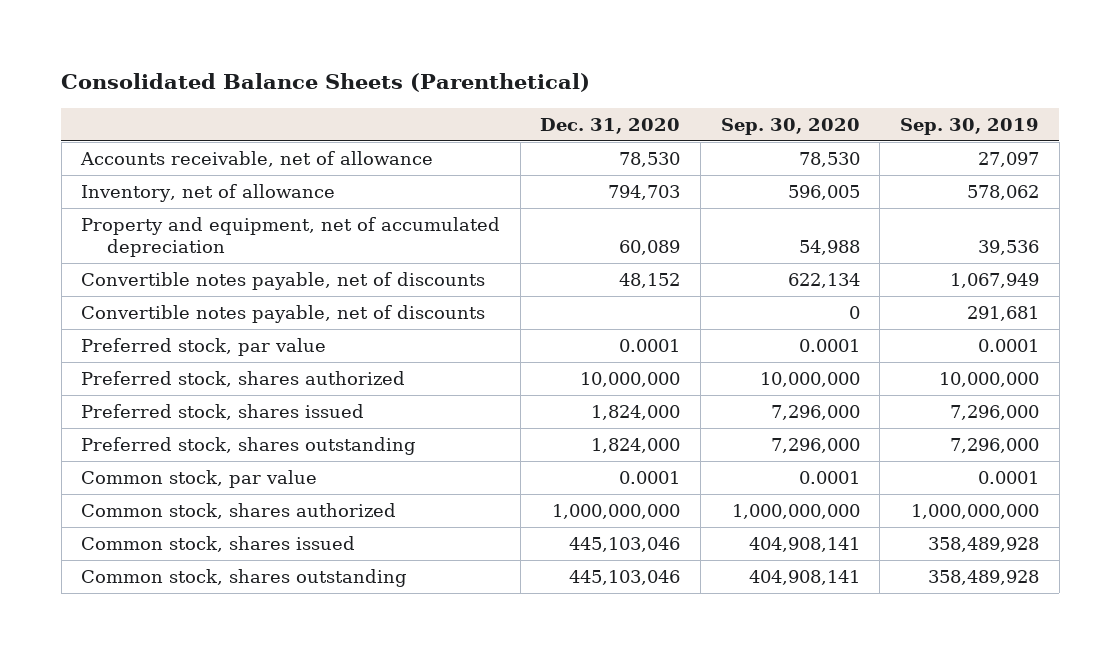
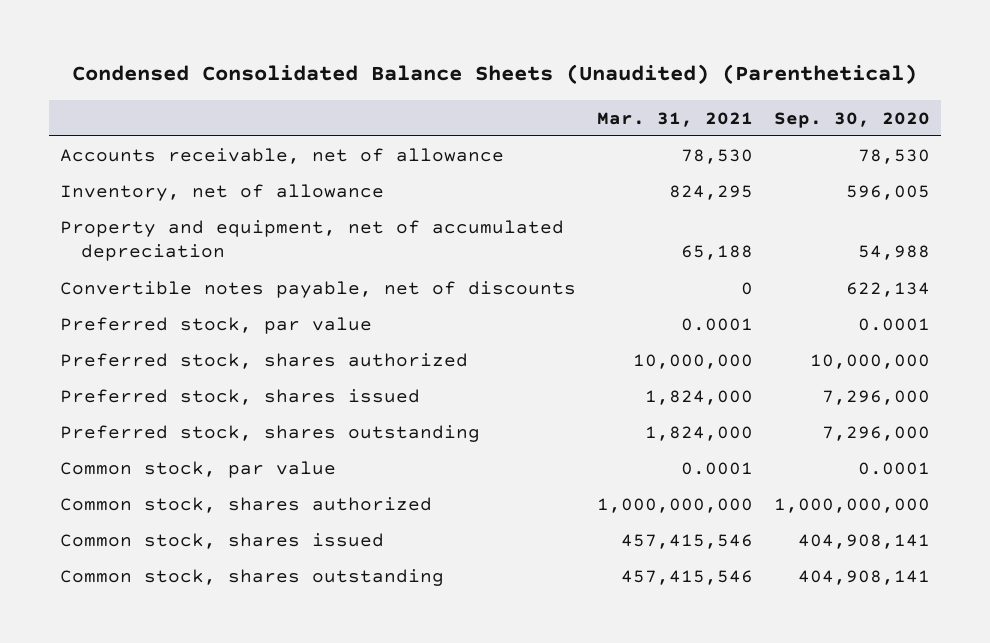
[61,73,591,93] Consolidated Balance Sheets (Parenthetical) -> [72,63,918,84] Condensed Consolidated Balance Sheets (Unaudited) (Parenthetical)
[540,117,681,134] Dec. 31, 2020 -> none
[900,117,1040,135] Sep. 30, 2019 -> none
none -> [597,111,754,127] Mar. 31, 2021
[81,305,486,324] Convertible notes payable, net of discounts -> none

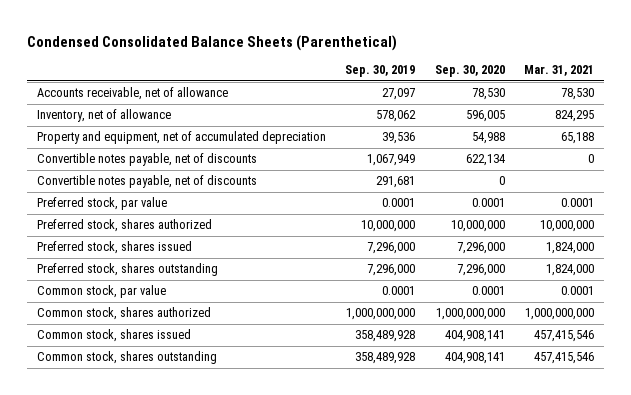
[72,63,918,84] Condensed Consolidated Balance Sheets (Unaudited) (Parenthetical) -> [27,34,398,51] Condensed Consolidated Balance Sheets (Parenthetical)
none -> [345,65,416,78] Sep. 30, 2019
none -> [36,175,257,189] Convertible notes payable, net of discounts

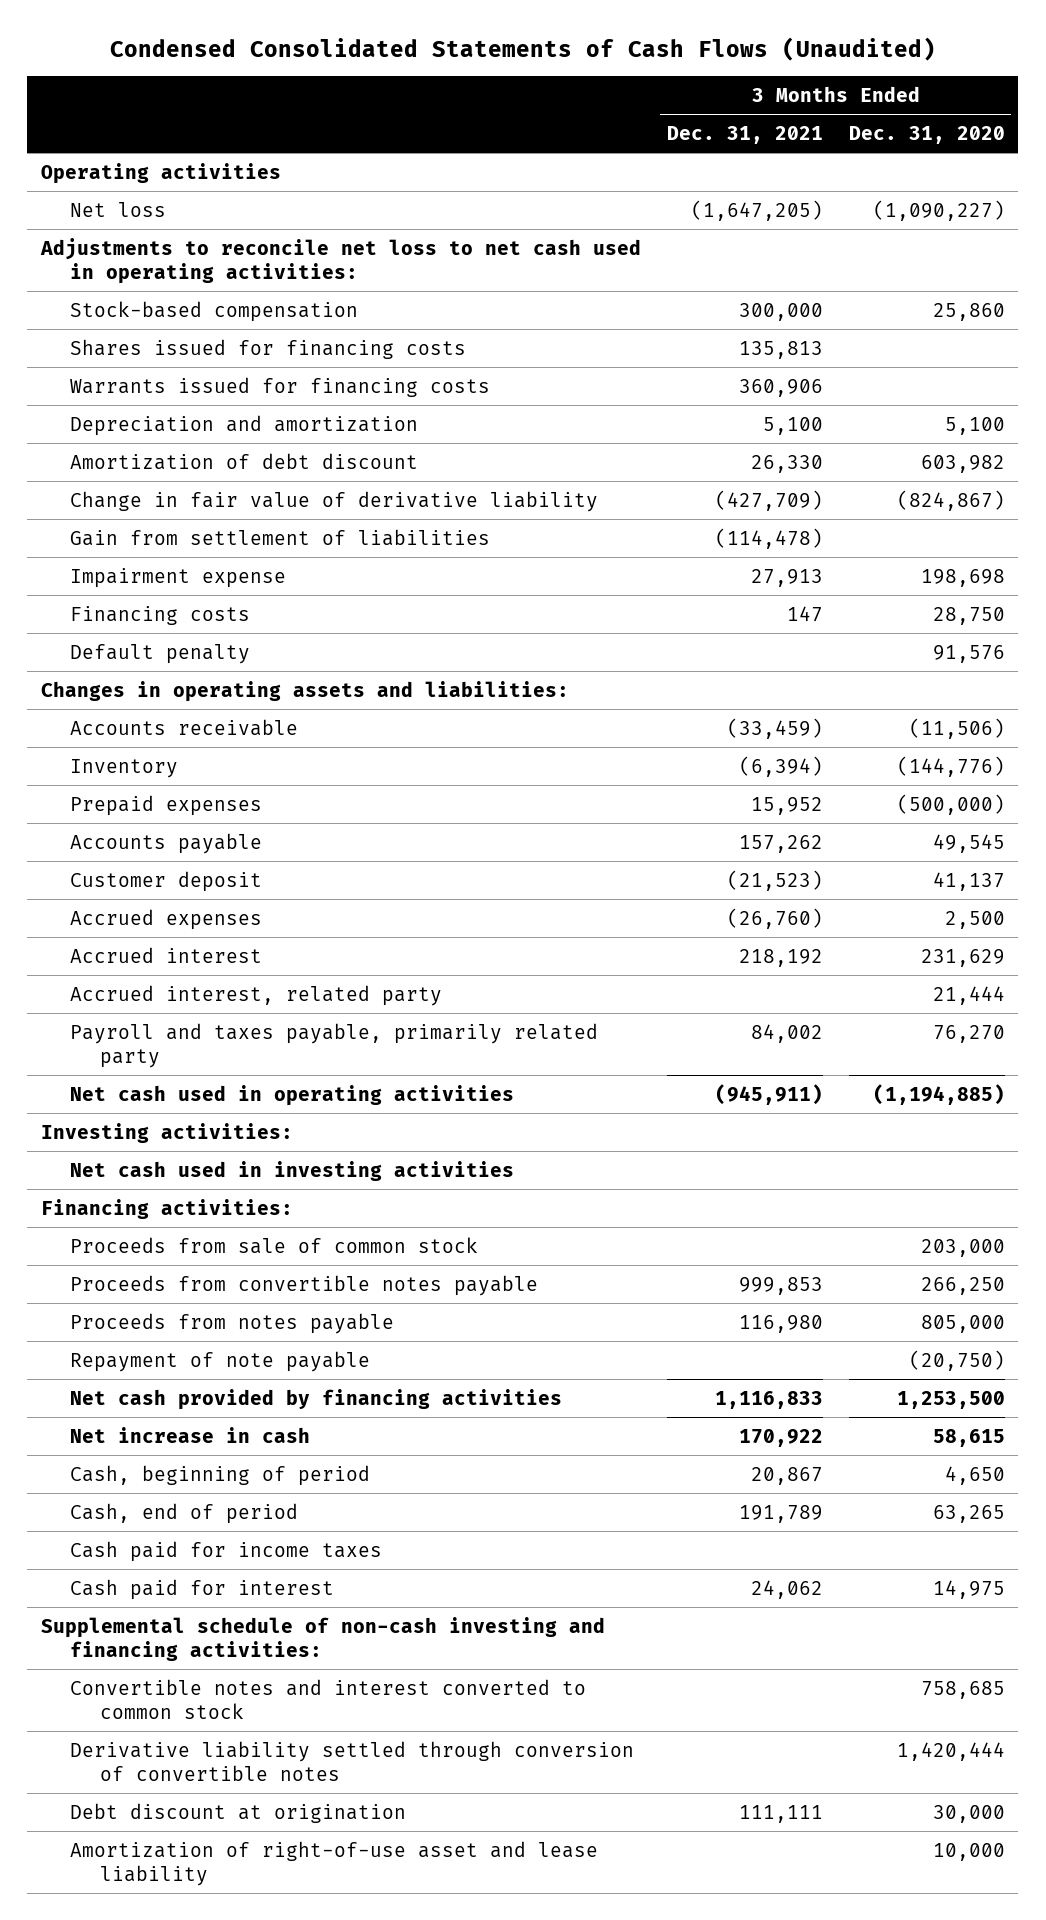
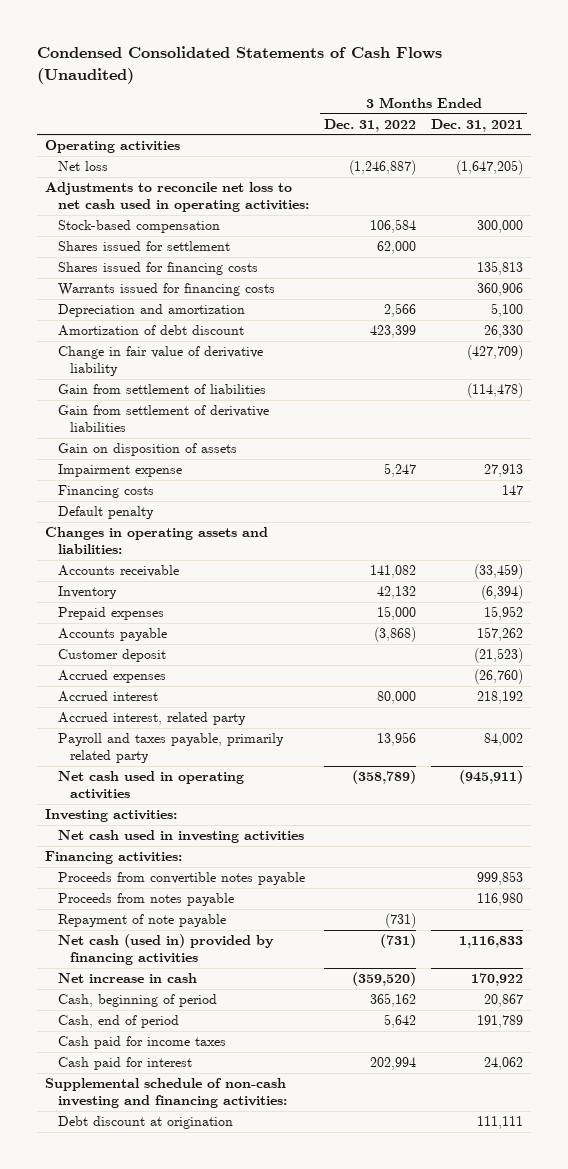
[848,125,1005,144] Dec. 31, 2020 -> none
none -> [323,118,416,132] Dec. 31, 2022
none -> [57,240,230,251] Shares issued for settlement
none -> [57,404,269,433] Gain from settlement of derivative liabilities
none -> [57,442,237,456] Gain on disposition of assets
[70,1236,479,1254] Proceeds from sale of common stock -> none
[70,1388,563,1410] Net cash provided by financing activities -> [57,933,274,966] Net cash (used in) provided by financing activities
[70,1678,587,1719] Convertible notes and interest converted to common stock -> none
[70,1740,635,1781] Derivative liability settled through conversion of convertible notes -> none
[70,1840,599,1886] Amortization of right-of-use asset and lease liability -> none

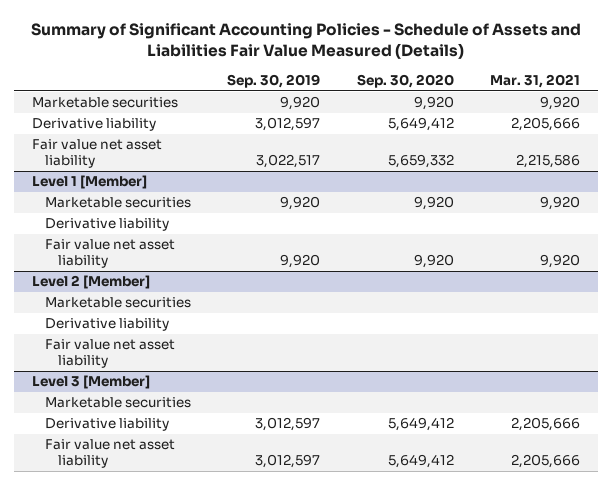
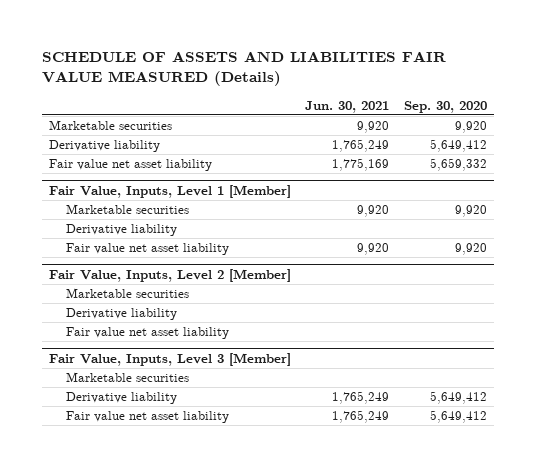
[31,23,582,60] Summary of Significant Accounting Policies - Schedule of Assets and Liabilities Fair Value Measured (Details) -> [41,51,446,87] SCHEDULE OF ASSETS AND LIABILITIES FAIR VALUE MEASURED (Details)
[227,74,321,89] Sep. 30, 2019 -> none
[489,74,580,89] Mar. 31, 2021 -> none
none -> [305,100,390,113] Jun. 30, 2021
[32,175,148,190] Level 1 [Member] -> [48,184,291,198] Fair Value, Inputs, Level 1 [Member]
[32,275,151,290] Level 2 [Member] -> [48,268,291,282] Fair Value, Inputs, Level 2 [Member]
[32,375,151,390] Level 3 [Member] -> [48,352,291,366] Fair Value, Inputs, Level 3 [Member]

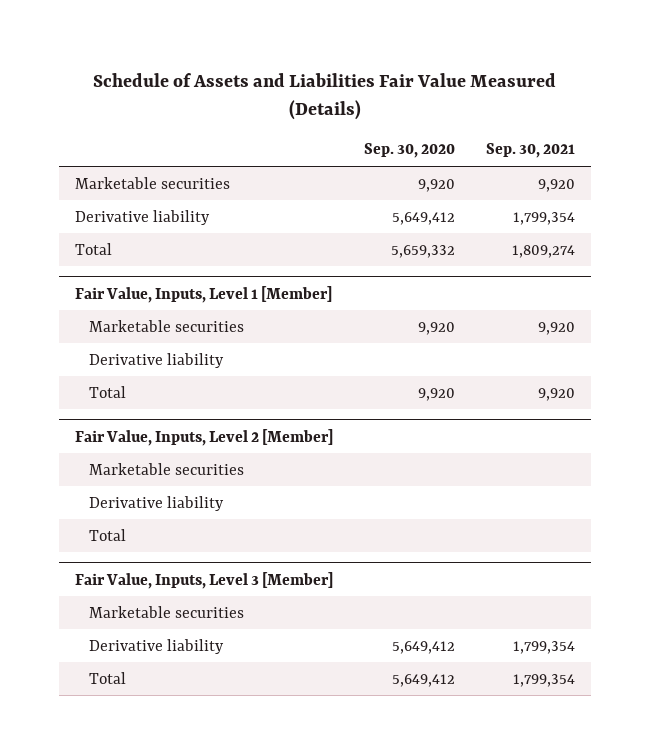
[41,51,446,87] SCHEDULE OF ASSETS AND LIABILITIES FAIR VALUE MEASURED (Details) -> [92,72,556,120] Schedule of Assets and Liabilities Fair Value Measured (Details)
[305,100,390,113] Jun. 30, 2021 -> none
none -> [485,143,575,159] Sep. 30, 2021
[48,159,212,172] Fair value net asset liability -> [74,242,112,255] Total
[66,243,230,256] Fair value net asset liability -> [89,385,127,398] Total
[66,327,230,340] Fair value net asset liability -> [89,528,127,541] Total
[66,411,230,424] Fair value net asset liability -> [89,671,127,684] Total

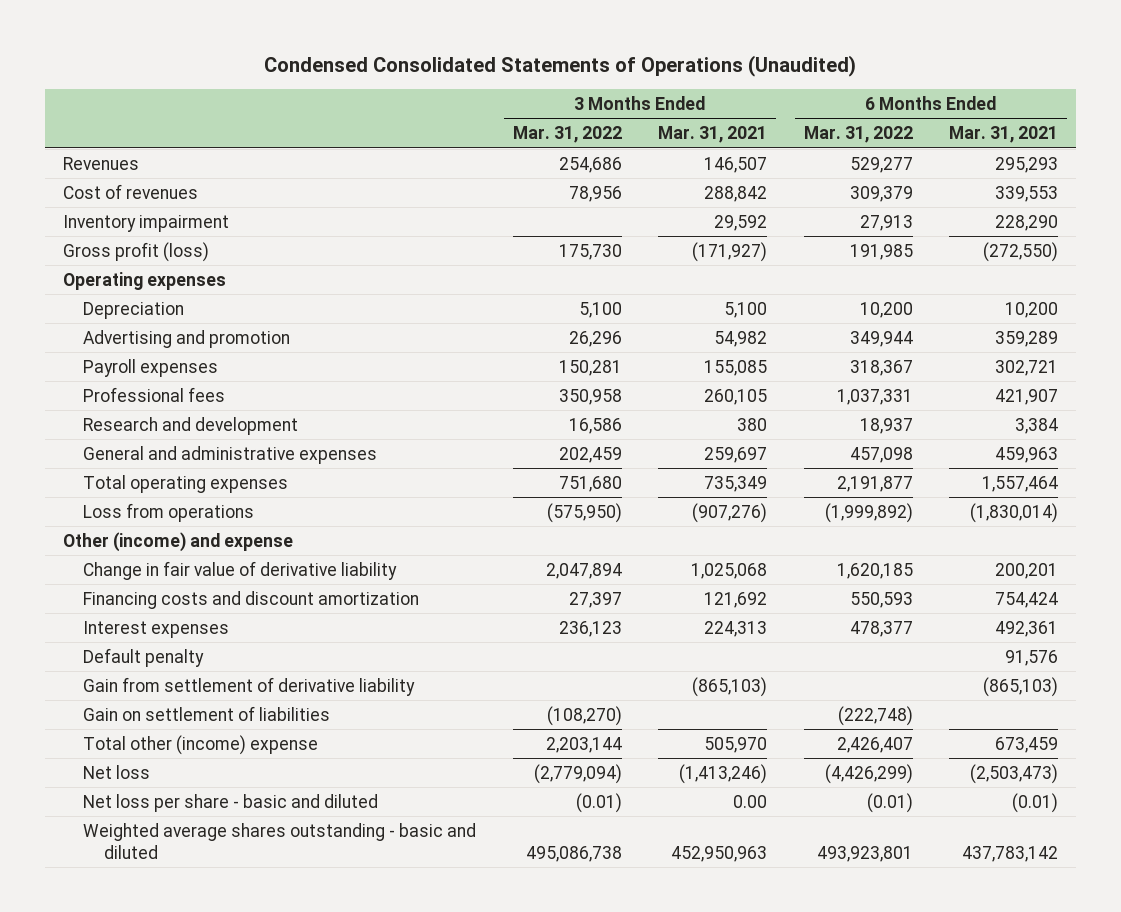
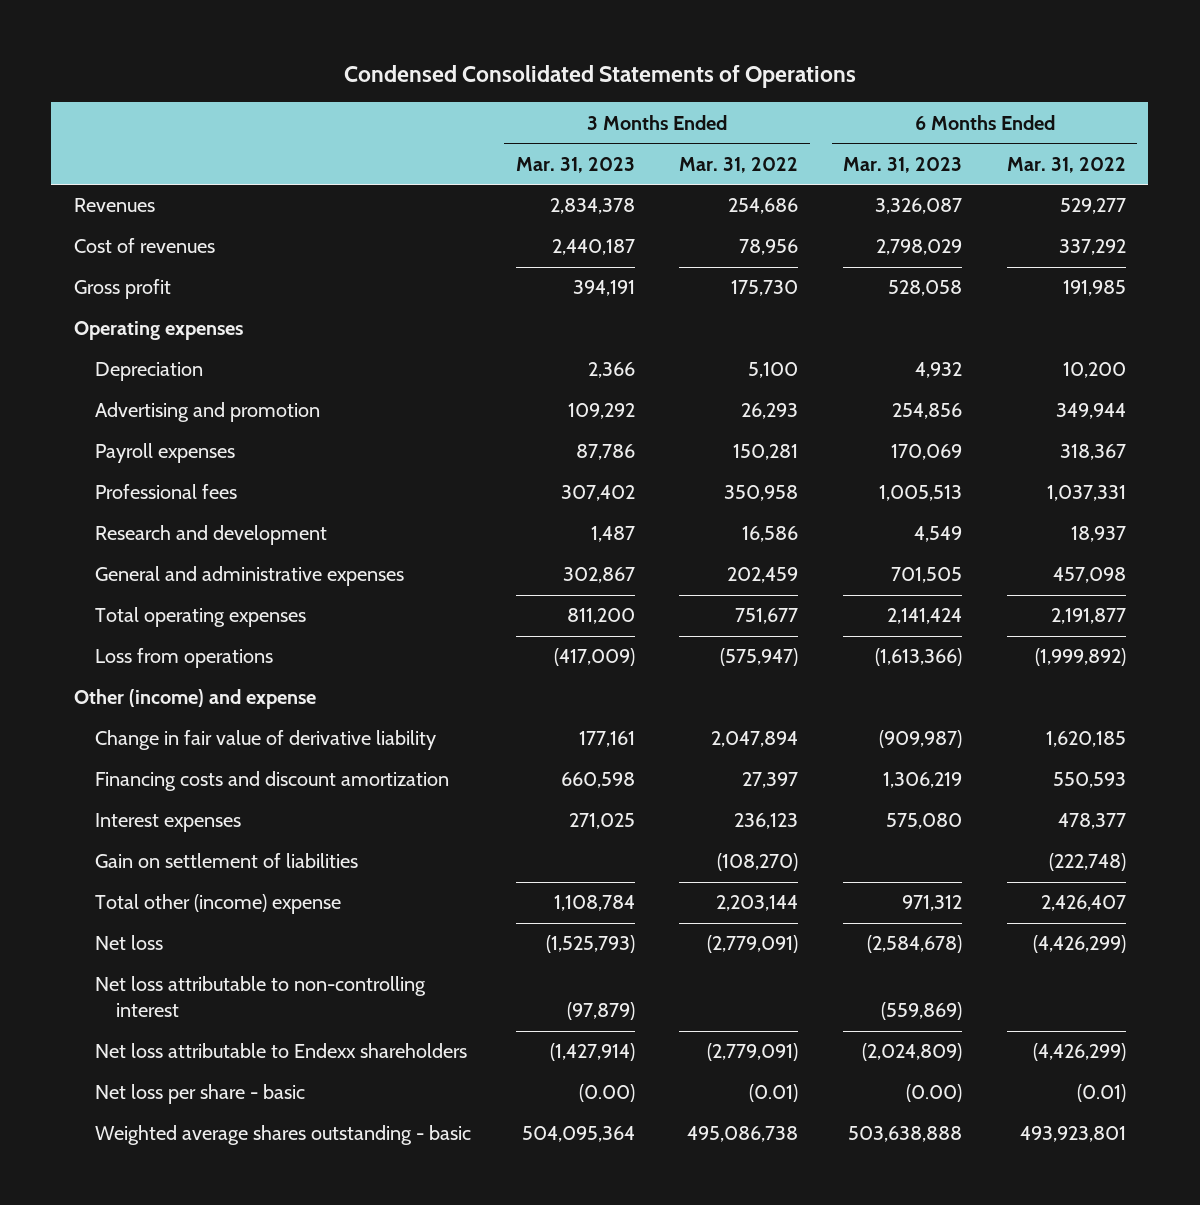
[264,54,857,77] Condensed Consolidated Statements of Operations (Unaudited) -> [343,65,856,89] Condensed Consolidated Statements of Operations
[658,126,768,144] Mar. 31, 2021 -> none
[949,126,1059,144] Mar. 31, 2021 -> none
none -> [515,156,635,173] Mar. 31, 2023
none -> [843,156,963,173] Mar. 31, 2023
[62,214,229,232] Inventory impairment -> none
[849,185,913,202] 309,379 -> [1059,239,1127,256] 337,292
[62,241,209,262] Gross profit (loss) -> [73,279,171,300] Gross profit
[568,330,622,347] 26,296 -> [741,403,799,420] 26,293
[558,475,622,492] 751,680 -> [735,608,799,625] 751,677
[546,502,622,523] (575,950) -> [720,648,799,667] (575,947)
[83,647,205,667] Default penalty -> none
[83,676,416,696] Gain from settlement of derivative liability -> none
[533,763,622,784] (2,779,094) -> [707,935,799,954] (2,779,091)
none -> [94,976,426,1018] Net loss attributable to non-controlling interest
none -> [94,1043,467,1059] Net loss attributable to Endexx shareholders
[83,793,379,812] Net loss per share - basic and diluted -> [94,1084,305,1105] Net loss per share - basic
[83,822,477,860] Weighted average shares outstanding - basic and diluted -> [94,1125,471,1146] Weighted average shares outstanding - basic

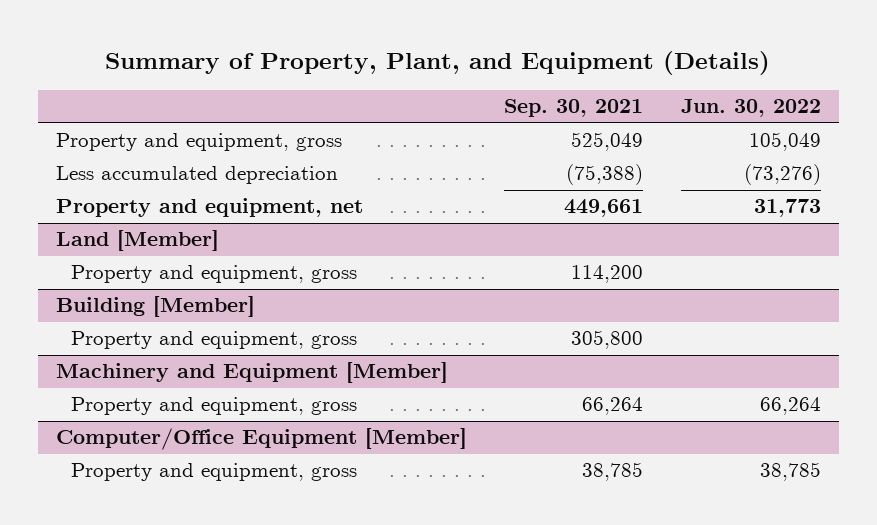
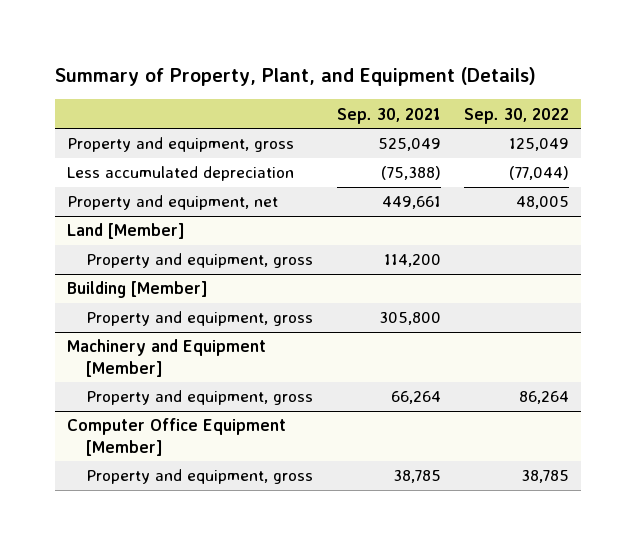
[680,99,821,118] Jun. 30, 2022 -> none
none -> [464,107,570,124] Sep. 30, 2022
[56,428,468,451] Computer/Office Equipment [Member] -> [67,418,287,456] Computer Office Equipment [Member]

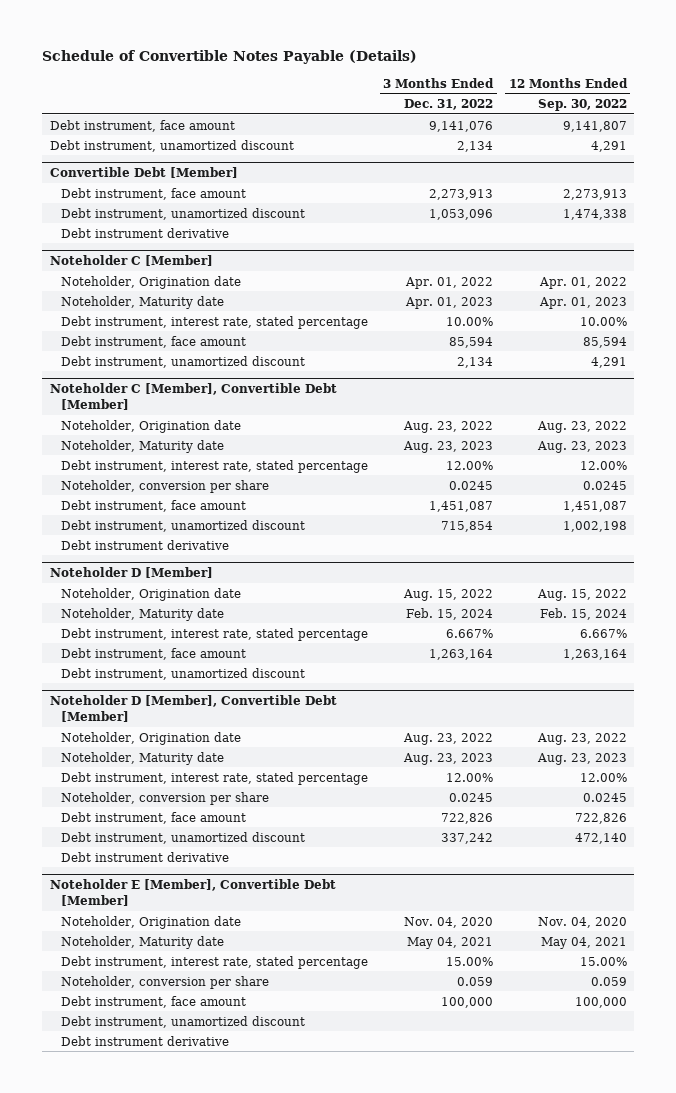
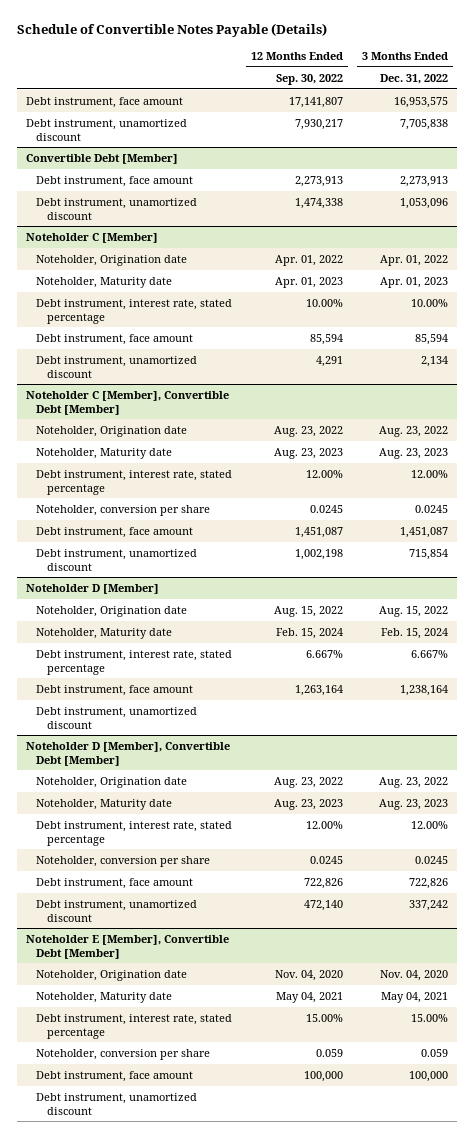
[429,120,494,132] 9,141,076 -> [394,96,449,108] 16,953,575
[562,120,627,132] 9,141,807 -> [289,96,344,108] 17,141,807
[457,140,494,152] 2,134 -> [400,118,449,130] 7,705,838
[590,140,627,152] 4,291 -> [295,118,344,130] 7,930,217
[61,227,230,238] Debt instrument derivative -> none
[61,539,230,550] Debt instrument derivative -> none
[429,648,494,660] 1,263,164 -> [400,684,449,696] 1,238,164
[61,851,230,862] Debt instrument derivative -> none
[61,1035,230,1046] Debt instrument derivative -> none

